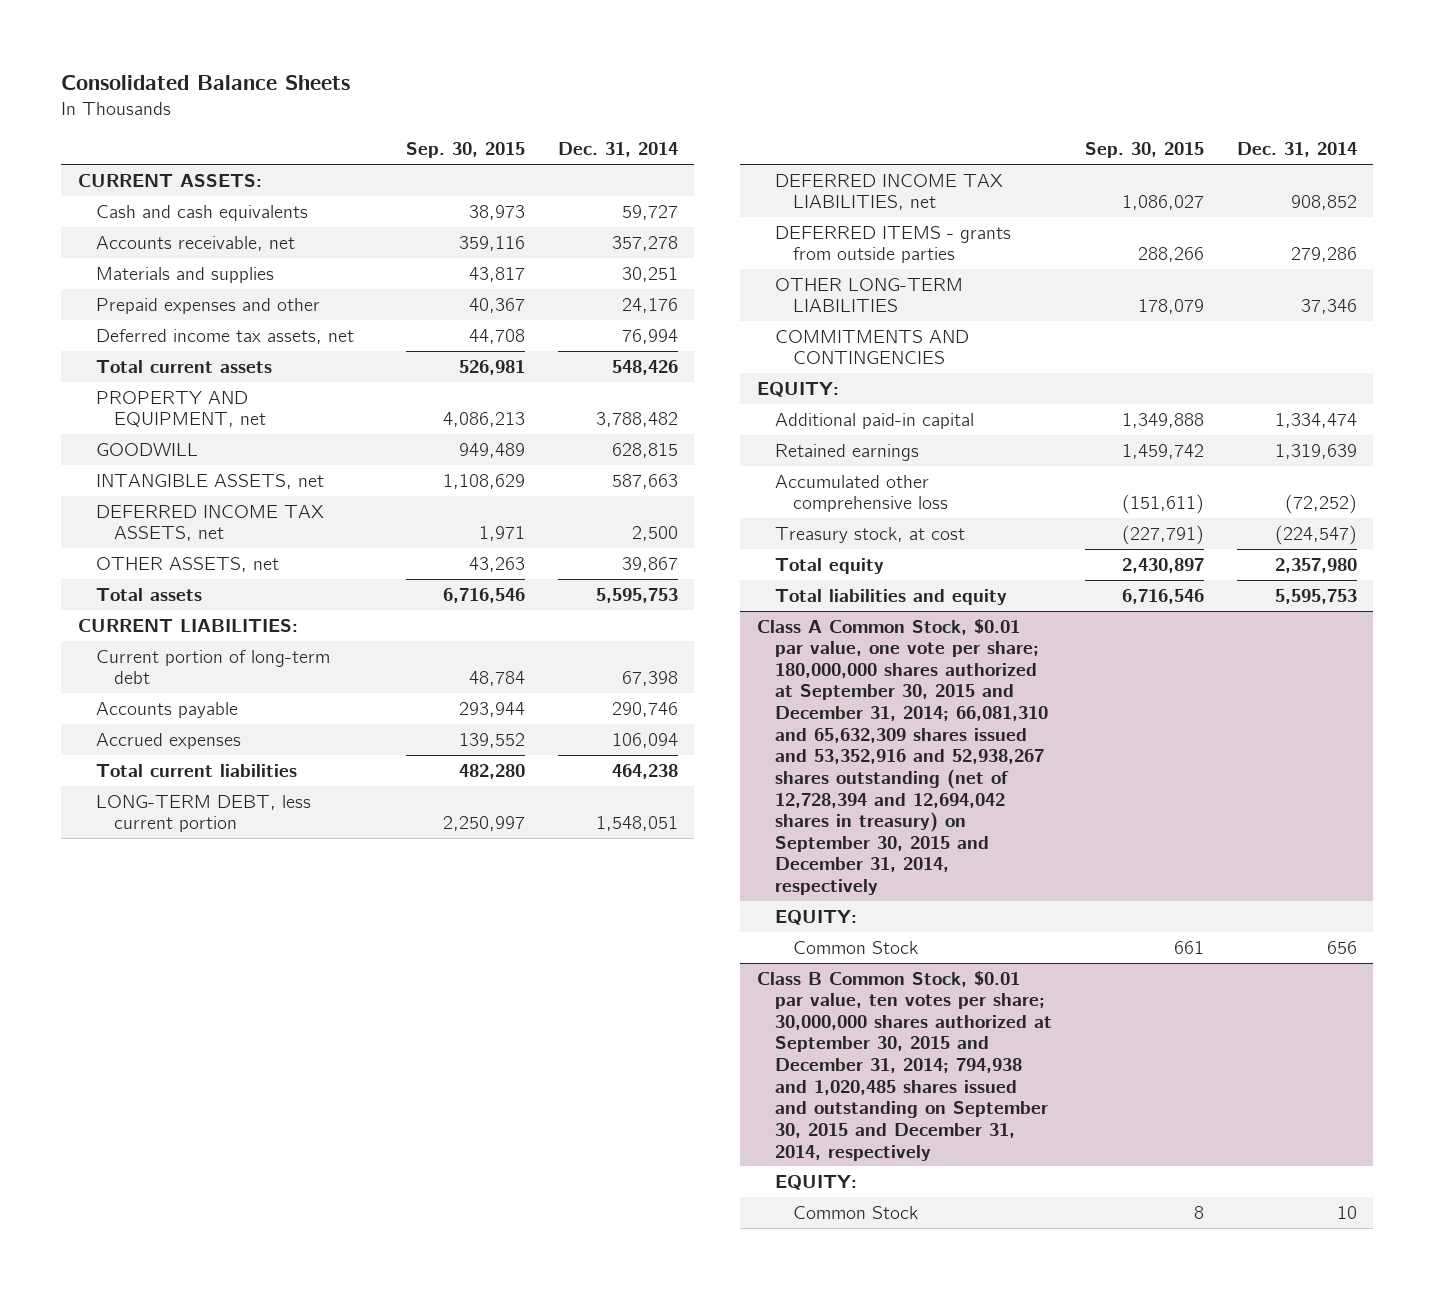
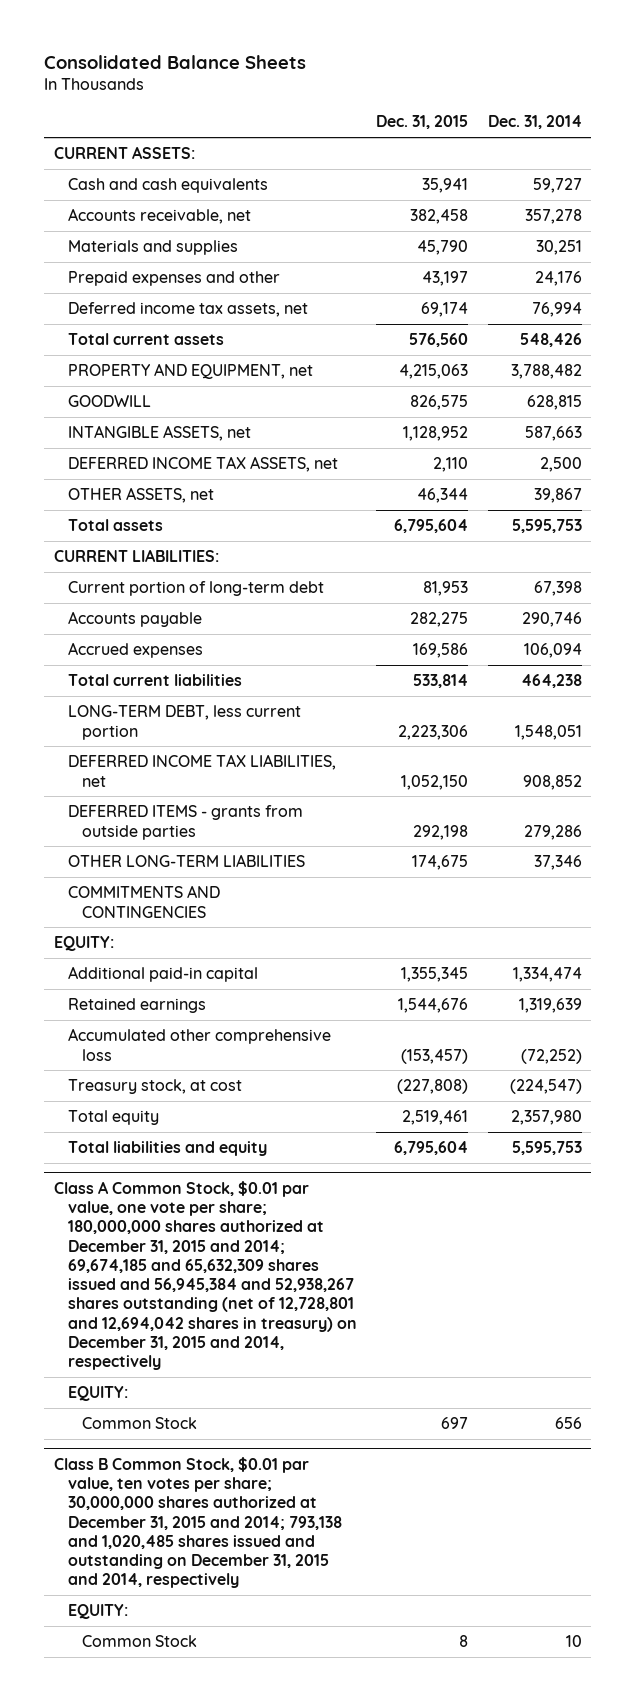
[405,142,525,159] Sep. 30, 2015 -> none
none -> [376,115,469,130] Dec. 31, 2015
[756,618,1048,895] Class A Common Stock, $0.01 par value, one vote per share; 180,000,000 shares authorized at September 30, 2015 and December 31, 2014; 66,081,310 and 65,632,309 shares issued and 53,352,916 and 52,938,267 shares outstanding (net of 12,728,394 and 12,694,042 shares in treasury) on September 30, 2015 and December 31, 2014, respectively -> [53,1180,357,1371] Class A Common Stock, $0.01 par value, one vote per share; 180,000,000 shares authorized at December 31, 2015 and 2014; 69,674,185 and 65,632,309 shares issued and 56,945,384 and 52,938,267 shares outstanding (net of 12,728,801 and 12,694,042 shares in treasury) on December 31, 2015 and 2014, respectively
[756,970,1052,1161] Class B Common Stock, $0.01 par value, ten votes per share; 30,000,000 shares authorized at September 30, 2015 and December 31, 2014; 794,938 and 1,020,485 shares issued and outstanding on September 30, 2015 and December 31, 2014, respectively -> [53,1456,342,1589] Class B Common Stock, $0.01 par value, ten votes per share; 30,000,000 shares authorized at December 31, 2015 and 2014; 793,138 and 1,020,485 shares issued and outstanding on December 31, 2015 and 2014, respectively

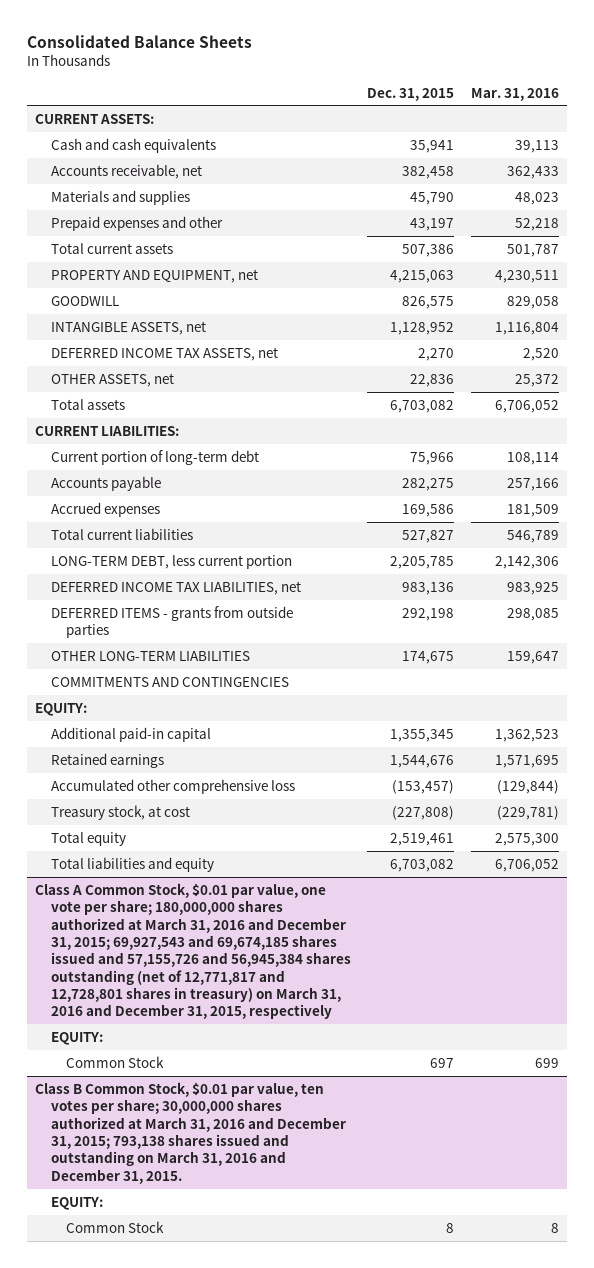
[487,115,582,130] Dec. 31, 2014 -> none
none -> [470,87,559,101] Mar. 31, 2016
[67,302,308,318] Deferred income tax assets, net -> none
[409,333,469,348] 576,560 -> [402,243,455,257] 507,386
[433,457,469,473] 2,110 -> [418,347,455,361] 2,270
[417,488,469,504] 46,344 -> [410,373,455,387] 22,836
[394,519,469,534] 6,795,604 -> [390,399,455,413] 6,703,082
[423,581,469,597] 81,953 -> [410,451,455,465] 75,966
[413,674,469,689] 533,814 -> [402,529,455,543] 527,827
[398,724,469,740] 2,223,306 -> [390,555,455,569] 2,205,785
[401,774,469,790] 1,052,150 -> [402,581,455,595] 983,136
[394,1141,469,1156] 6,795,604 -> [390,858,455,872] 6,703,082
[53,1180,357,1371] Class A Common Stock, $0.01 par value, one vote per share; 180,000,000 shares authorized at December 31, 2015 and 2014; 69,674,185 and 65,632,309 shares issued and 56,945,384 and 52,938,267 shares outstanding (net of 12,728,801 and 12,694,042 shares in treasury) on December 31, 2015 and 2014, respectively -> [35,882,351,1020] Class A Common Stock, $0.01 par value, one vote per share; 180,000,000 shares authorized at March 31, 2016 and December 31, 2015; 69,927,543 and 69,674,185 shares issued and 57,155,726 and 56,945,384 shares outstanding (net of 12,771,817 and 12,728,801 shares in treasury) on March 31, 2016 and December 31, 2015, respectively
[53,1456,342,1589] Class B Common Stock, $0.01 par value, ten votes per share; 30,000,000 shares authorized at December 31, 2015 and 2014; 793,138 and 1,020,485 shares issued and outstanding on December 31, 2015 and 2014, respectively -> [35,1081,346,1184] Class B Common Stock, $0.01 par value, ten votes per share; 30,000,000 shares authorized at March 31, 2016 and December 31, 2015; 793,138 shares issued and outstanding on March 31, 2016 and December 31, 2015.

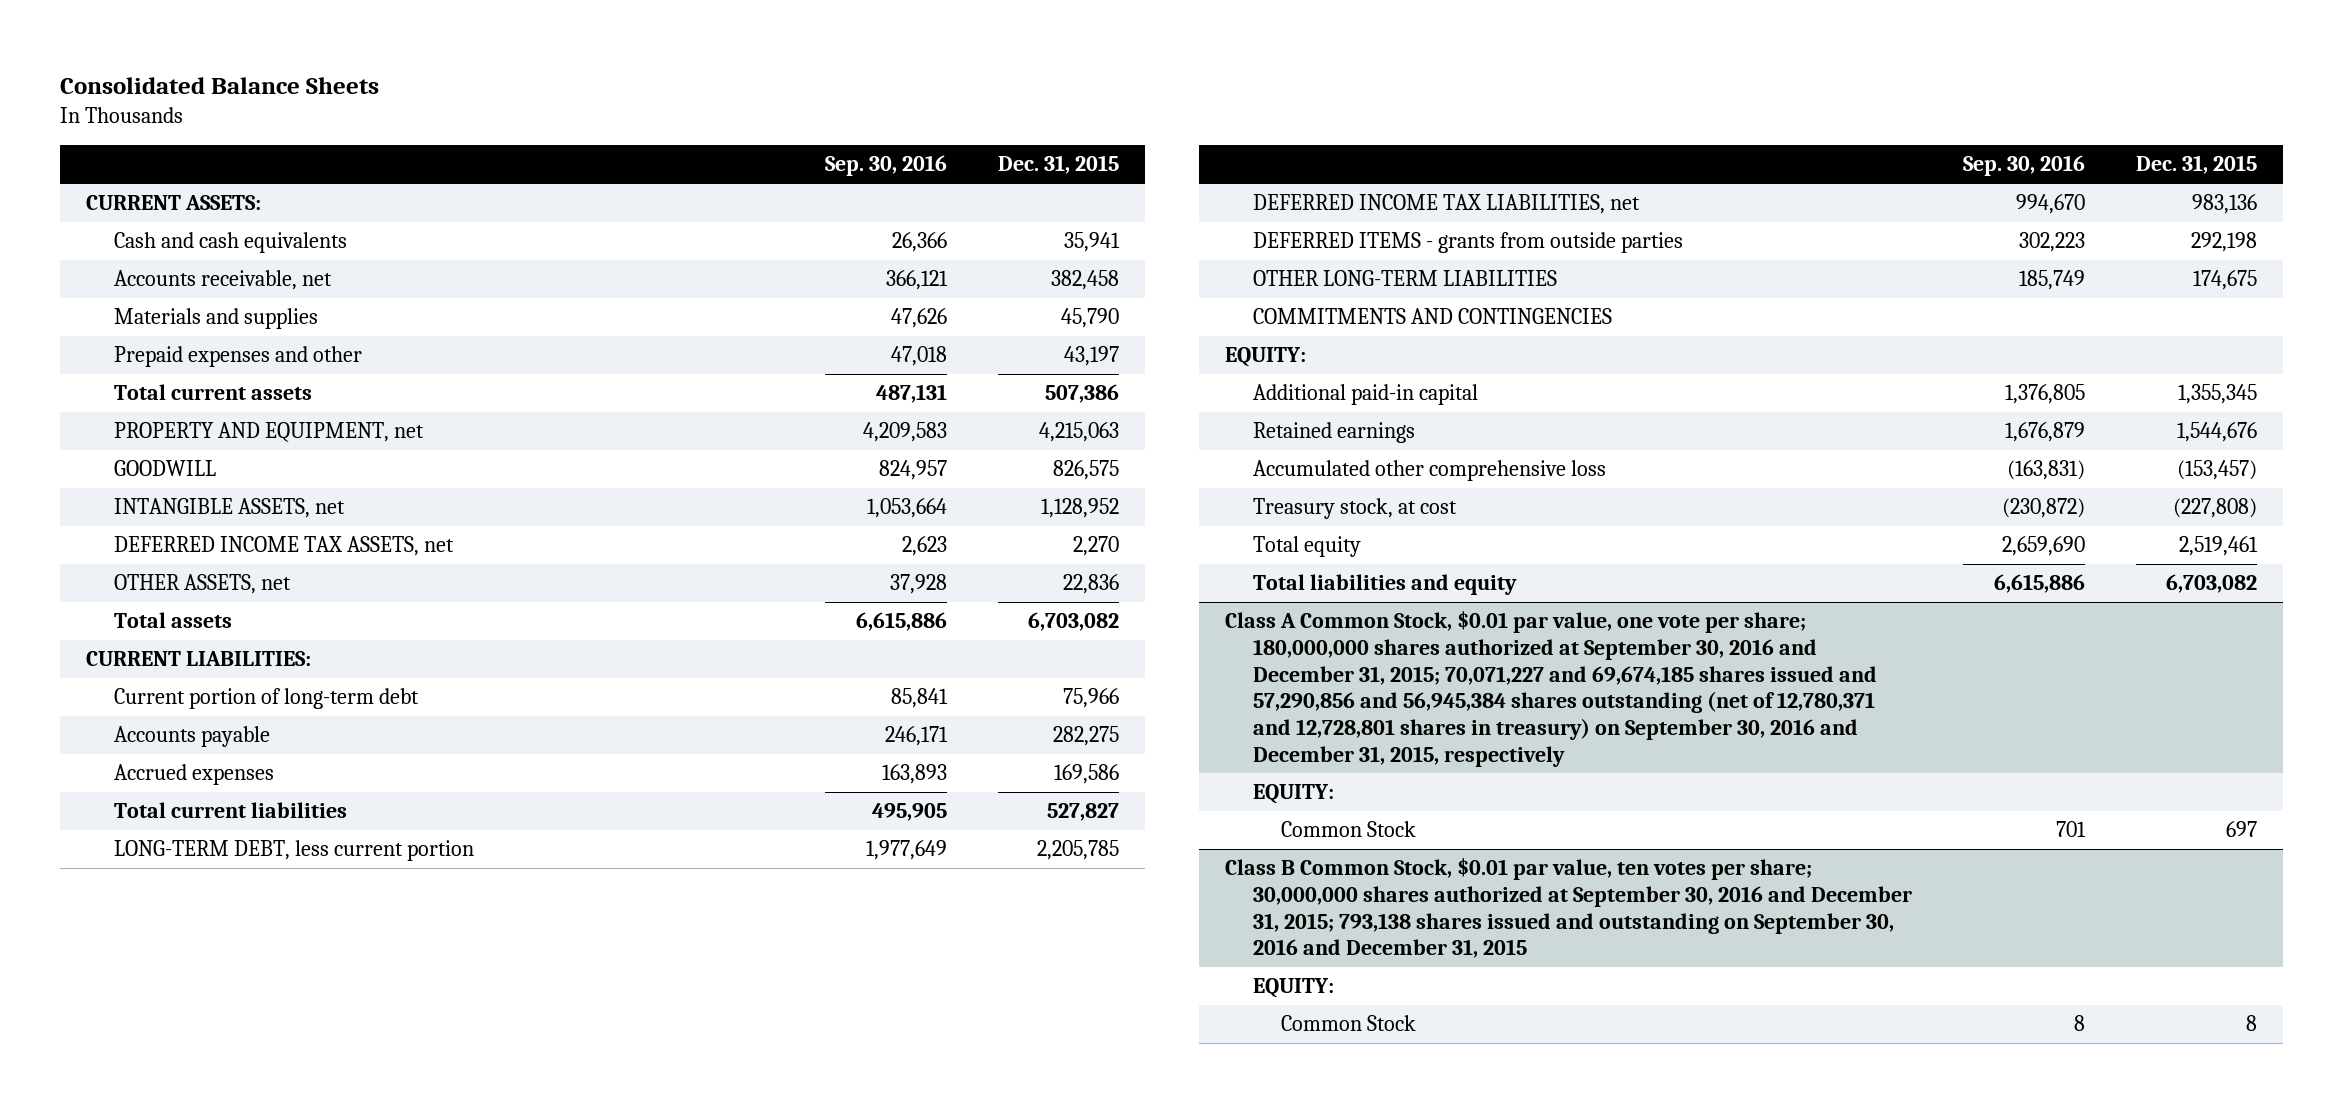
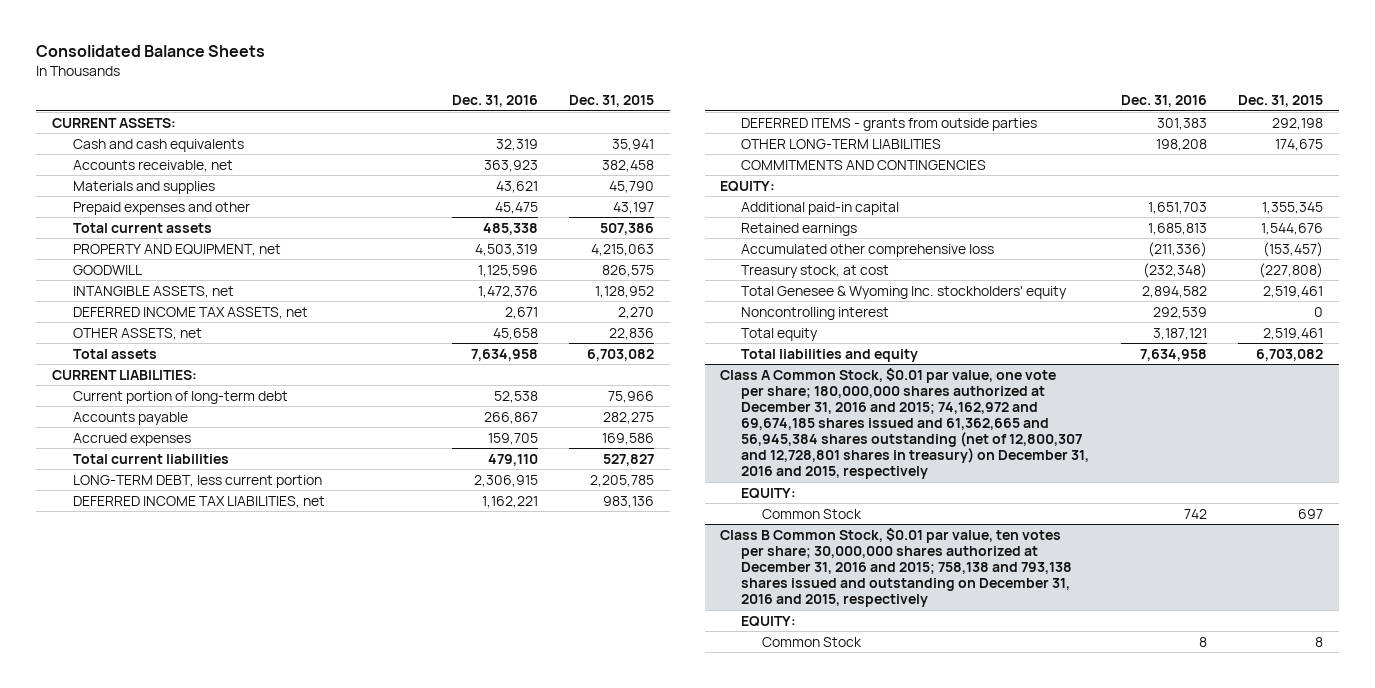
[824,155,947,177] Sep. 30, 2016 -> none
none -> [452,95,539,108] Dec. 31, 2016
none -> [741,285,1068,299] Total Genesee & Wyoming Inc. stockholders' equity
none -> [741,306,890,320] Noncontrolling interest
[1224,611,1877,767] Class A Common Stock, $0.01 par value, one vote per share; 180,000,000 shares authorized at September 30, 2016 and December 31, 2015; 70,071,227 and 69,674,185 shares issued and 57,290,856 and 56,945,384 shares outstanding (net of 12,780,371 and 12,728,801 shares in treasury) on September 30, 2016 and December 31, 2015, respectively -> [720,367,1090,480] Class A Common Stock, $0.01 par value, one vote per share; 180,000,000 shares authorized at December 31, 2016 and 2015; 74,162,972 and 69,674,185 shares issued and 61,362,665 and 56,945,384 shares outstanding (net of 12,800,307 and 12,728,801 shares in treasury) on December 31, 2016 and 2015, respectively
[1224,858,1912,959] Class B Common Stock, $0.01 par value, ten votes per share; 30,000,000 shares authorized at September 30, 2016 and December 31, 2015; 793,138 shares issued and outstanding on September 30, 2016 and December 31, 2015 -> [720,527,1073,607] Class B Common Stock, $0.01 par value, ten votes per share; 30,000,000 shares authorized at December 31, 2016 and 2015; 758,138 and 793,138 shares issued and outstanding on December 31, 2016 and 2015, respectively

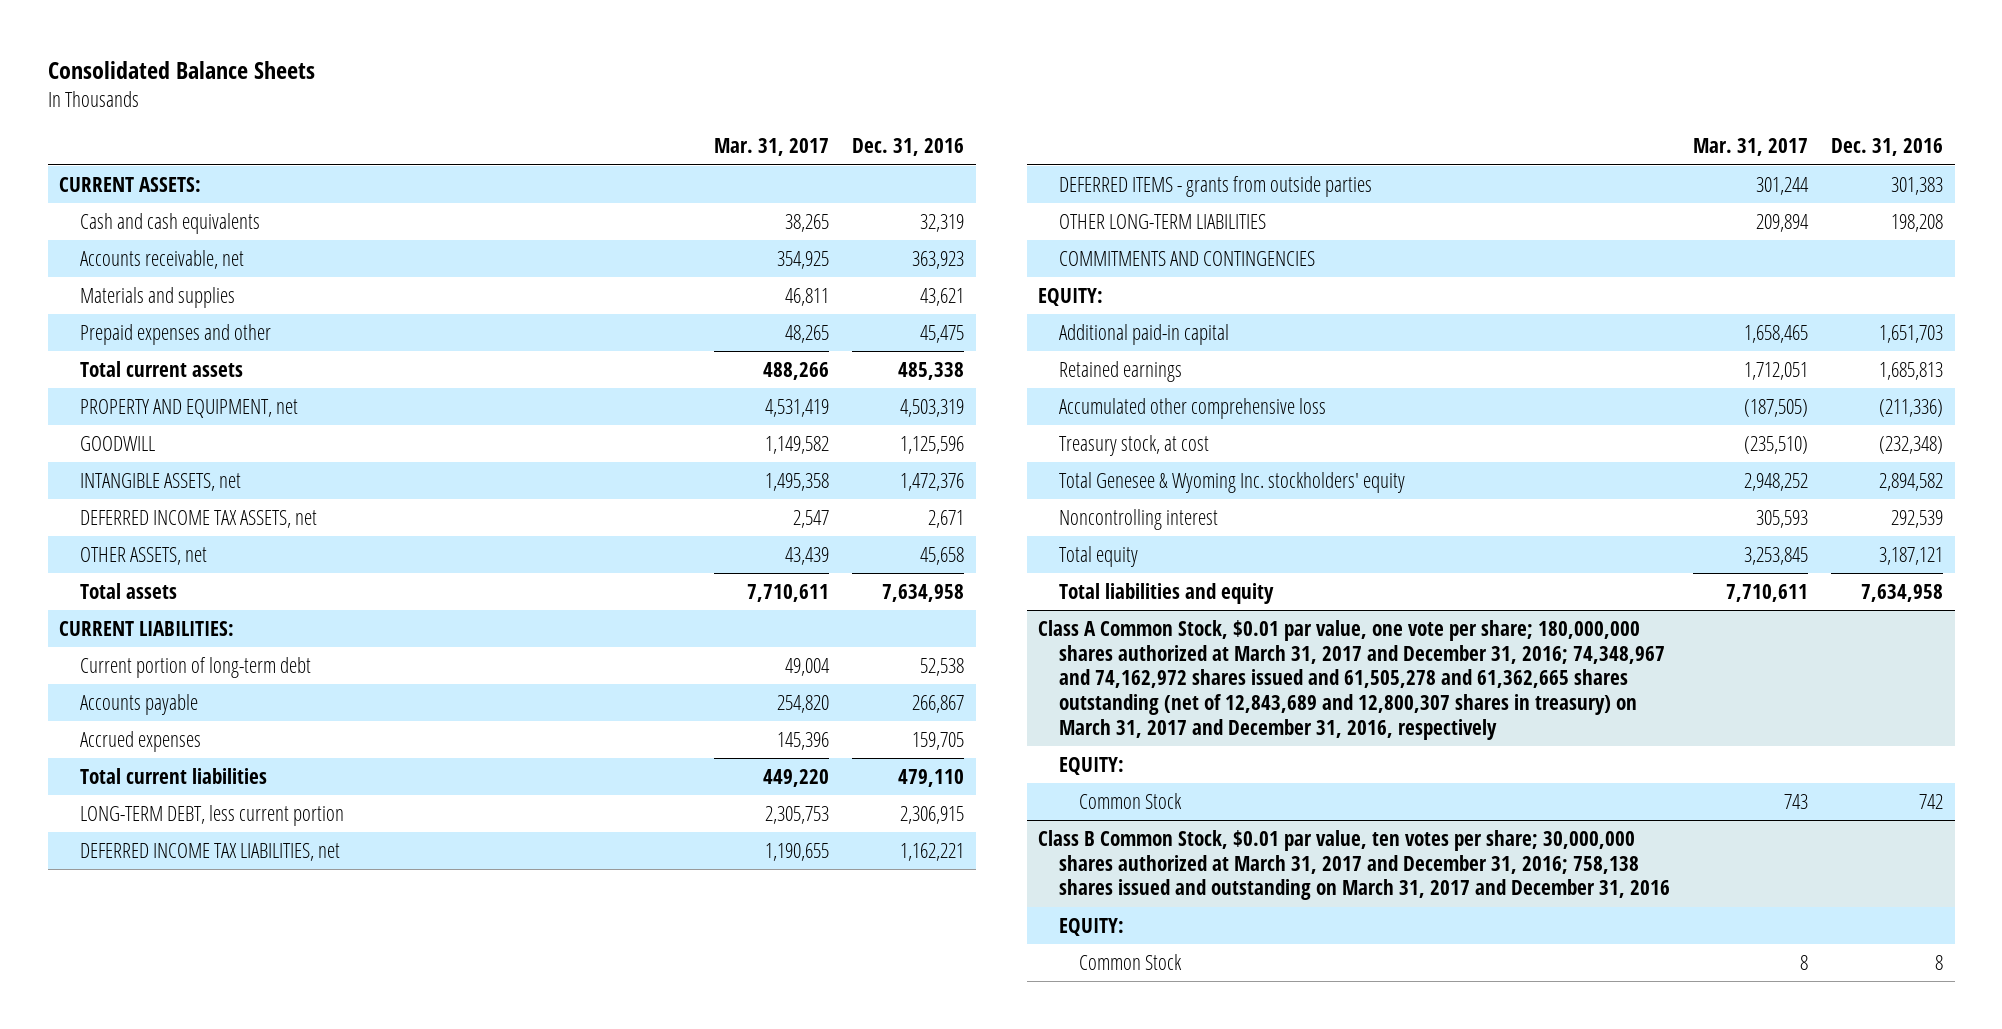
[569,95,655,108] Dec. 31, 2015 -> none
none -> [713,138,829,157] Mar. 31, 2017
[720,367,1090,480] Class A Common Stock, $0.01 par value, one vote per share; 180,000,000 shares authorized at December 31, 2016 and 2015; 74,162,972 and 69,674,185 shares issued and 61,362,665 and 56,945,384 shares outstanding (net of 12,800,307 and 12,728,801 shares in treasury) on December 31, 2016 and 2015, respectively -> [1038,619,1665,741] Class A Common Stock, $0.01 par value, one vote per share; 180,000,000 shares authorized at March 31, 2017 and December 31, 2016; 74,348,967 and 74,162,972 shares issued and 61,505,278 and 61,362,665 shares outstanding (net of 12,843,689 and 12,800,307 shares in treasury) on March 31, 2017 and December 31, 2016, respectively
[720,527,1073,607] Class B Common Stock, $0.01 par value, ten votes per share; 30,000,000 shares authorized at December 31, 2016 and 2015; 758,138 and 793,138 shares issued and outstanding on December 31, 2016 and 2015, respectively -> [1038,829,1670,901] Class B Common Stock, $0.01 par value, ten votes per share; 30,000,000 shares authorized at March 31, 2017 and December 31, 2016; 758,138 shares issued and outstanding on March 31, 2017 and December 31, 2016

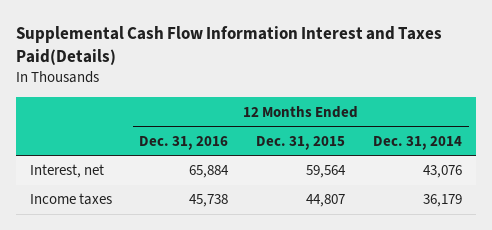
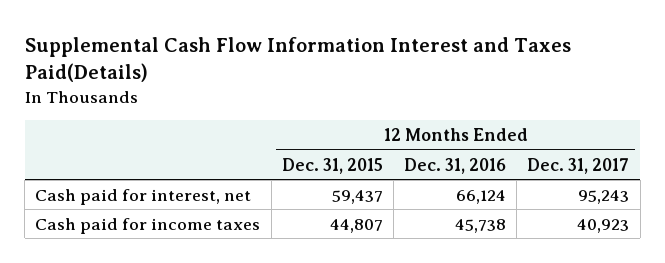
[373,135,463,150] Dec. 31, 2014 -> none
none -> [527,157,630,174] Dec. 31, 2017
[29,164,104,179] Interest, net -> [35,188,252,205] Cash paid for interest, net
[189,165,230,179] 65,884 -> [456,189,507,204] 66,124
[306,165,347,179] 59,564 -> [331,189,383,204] 59,437
[29,193,112,206] Income taxes -> [35,217,261,234] Cash paid for income taxes

